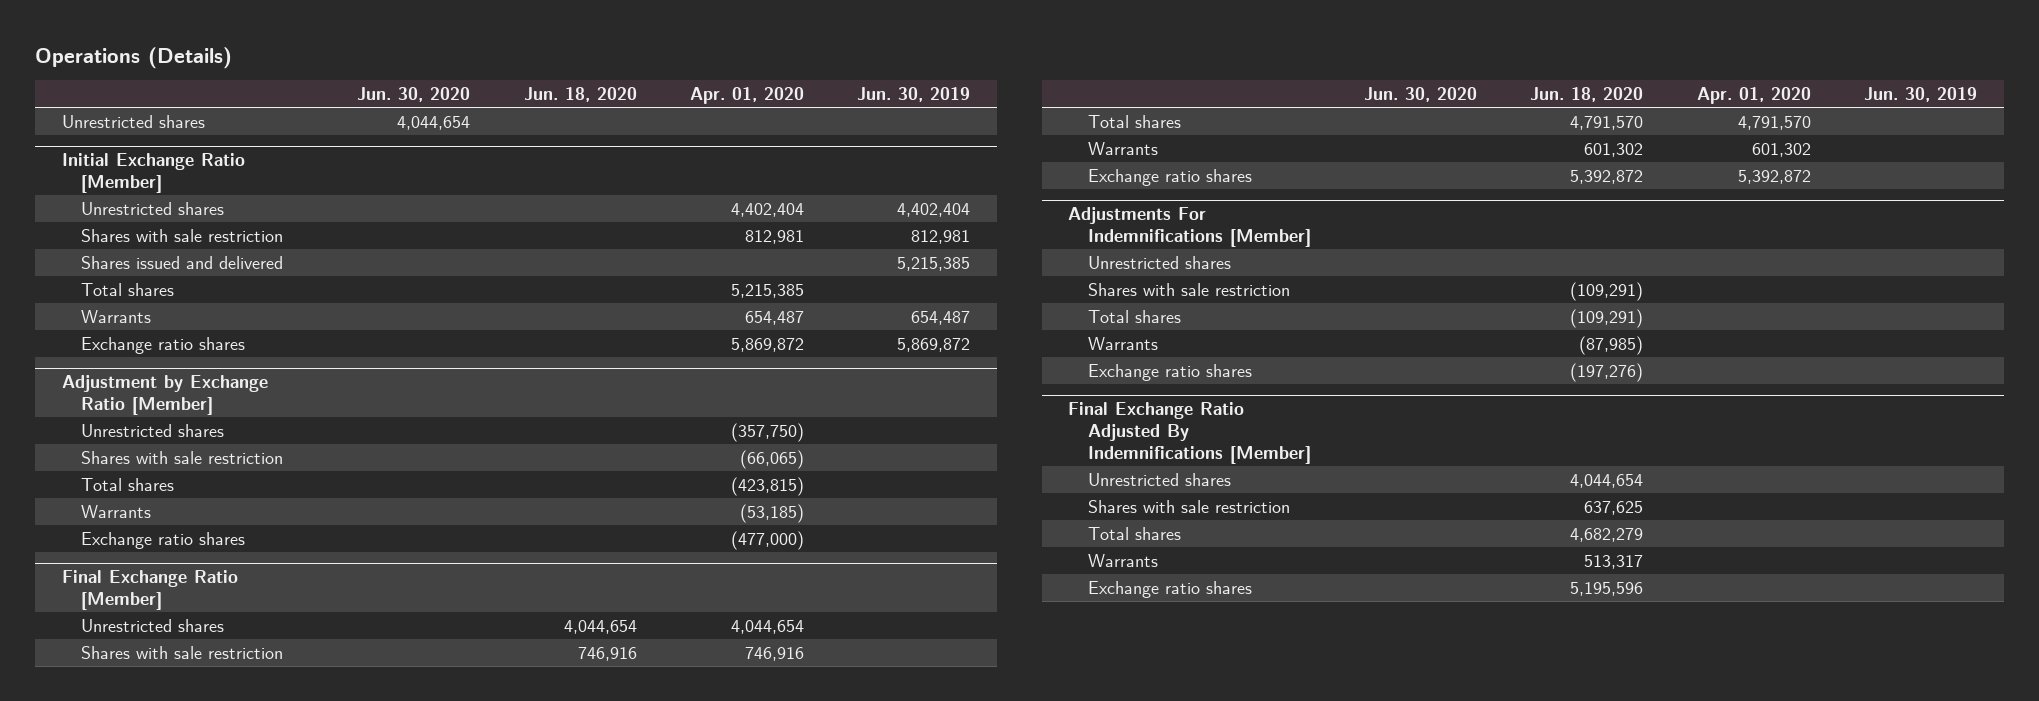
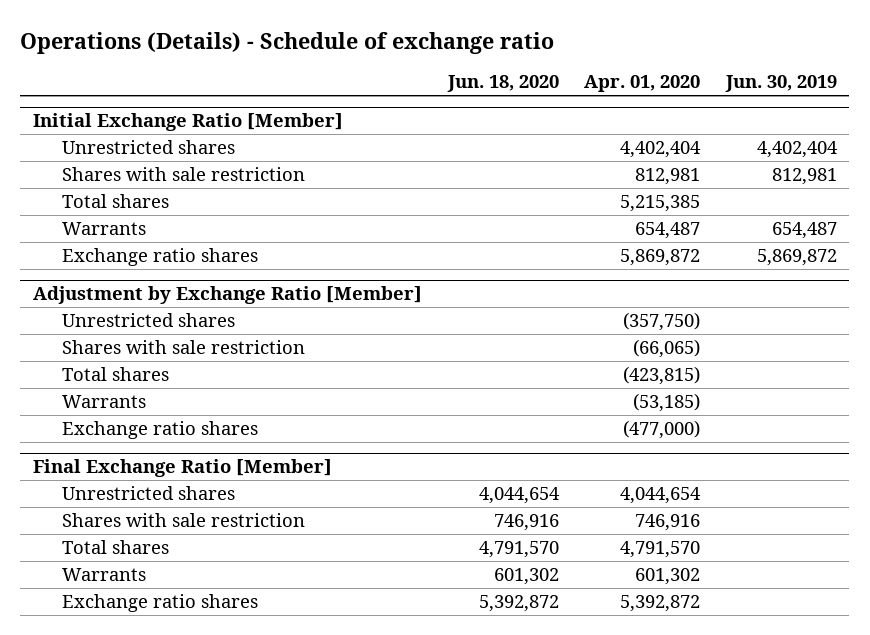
[34,46,232,69] Operations (Details) -> [20,32,555,55] Operations (Details) - Schedule of exchange ratio
[357,87,471,103] Jun. 30, 2020 -> none
[61,114,205,128] Unrestricted shares -> none
[80,255,283,269] Shares issued and delivered -> none
[1068,206,1311,247] Adjustments For Indemnifications [Member] -> none
[1087,255,1231,269] Unrestricted shares -> none
[1087,282,1290,296] Shares with sale restriction -> none
[1087,309,1181,323] Total shares -> none
[1087,336,1158,350] Warrants -> none
[1087,363,1252,381] Exchange ratio shares -> none
[1068,401,1311,464] Final Exchange Ratio Adjusted By Indemnifications [Member] -> none
[1087,472,1231,486] Unrestricted shares -> none
[1087,499,1290,513] Shares with sale restriction -> none
[1087,526,1181,540] Total shares -> none
[1087,553,1158,567] Warrants -> none
[1087,580,1252,598] Exchange ratio shares -> none

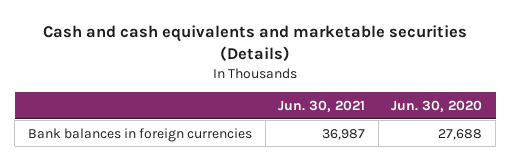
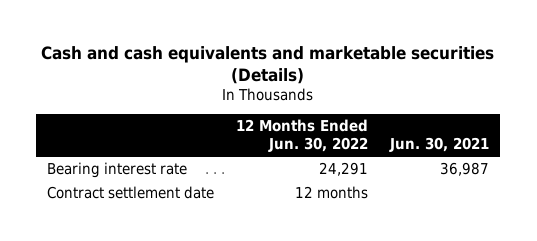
[391,100,483,113] Jun. 30, 2020 -> none
none -> [236,119,369,153] 12 Months Ended Jun. 30, 2022
[28,127,253,142] Bank balances in foreign currencies -> [47,162,188,179] Bearing interest rate
none -> [47,186,215,200] Contract settlement date

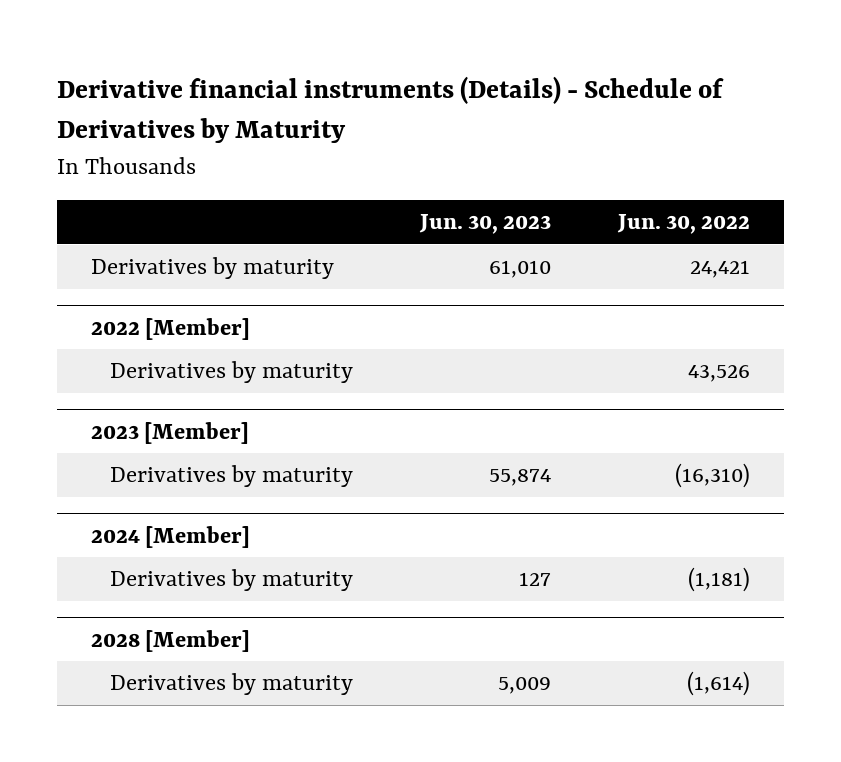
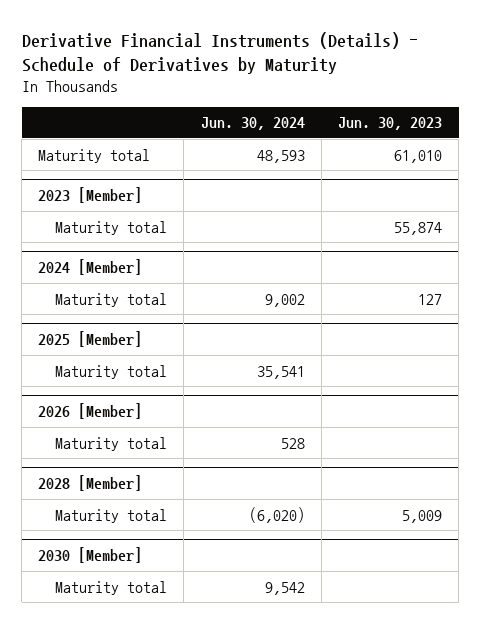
[56,75,724,144] Derivative financial instruments (Details) - Schedule of Derivatives by Maturity -> [21,31,418,75] Derivative Financial Instruments (Details) - Schedule of Derivatives by Maturity
[617,214,751,235] Jun. 30, 2022 -> none
none -> [200,117,305,131] Jun. 30, 2024
[90,317,250,340] 2022 [Member] -> none
[110,361,354,384] Derivatives by maturity -> none
[90,257,334,280] Derivatives by maturity -> [38,148,151,163] Maturity total
[110,465,354,488] Derivatives by maturity -> [55,220,168,235] Maturity total
[110,569,354,592] Derivatives by maturity -> [55,292,168,307] Maturity total
none -> [38,331,143,348] 2025 [Member]
none -> [55,364,168,379] Maturity total
none -> [38,403,143,420] 2026 [Member]
none -> [55,436,168,451] Maturity total
[110,673,354,696] Derivatives by maturity -> none
none -> [55,508,168,523] Maturity total
none -> [38,547,143,564] 2030 [Member]
none -> [55,580,168,595] Maturity total

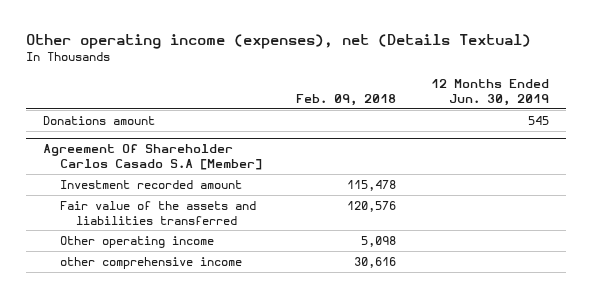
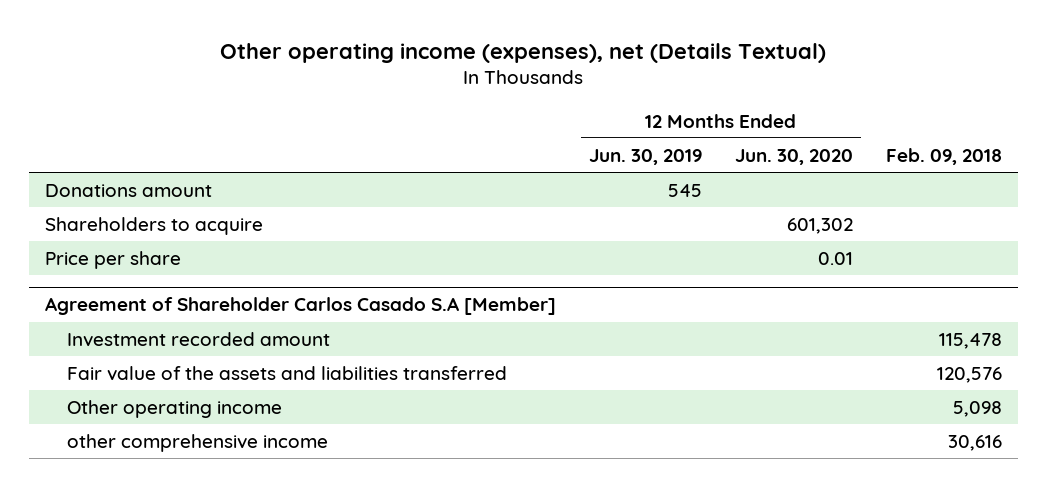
none -> [734,148,853,165] Jun. 30, 2020
none -> [45,216,264,235] Shareholders to acquire
none -> [45,250,182,269] Price per share
[43,144,262,170] Agreement Of Shareholder Carlos Casado S.A [Member] -> [45,297,557,316] Agreement of Shareholder Carlos Casado S.A [Member]

